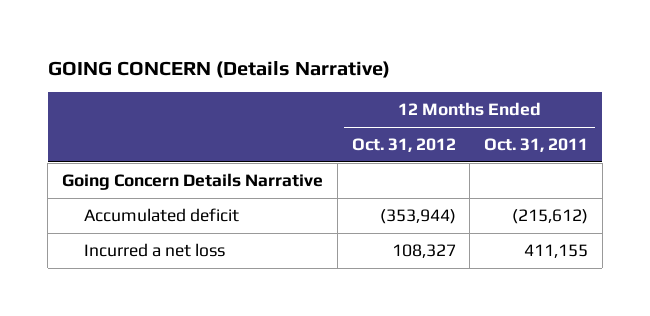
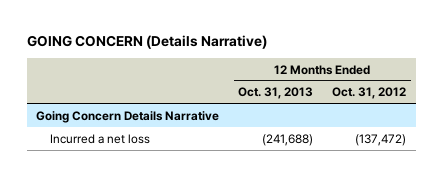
[484,137,589,152] Oct. 31, 2011 -> none
none -> [238,87,314,100] Oct. 31, 2013
[83,207,239,222] Accumulated deficit -> none
[391,243,456,258] 108,327 -> [355,133,407,146] (137,472)

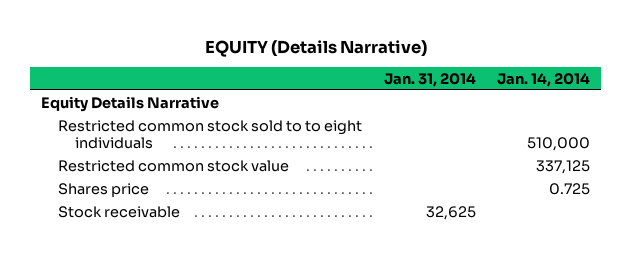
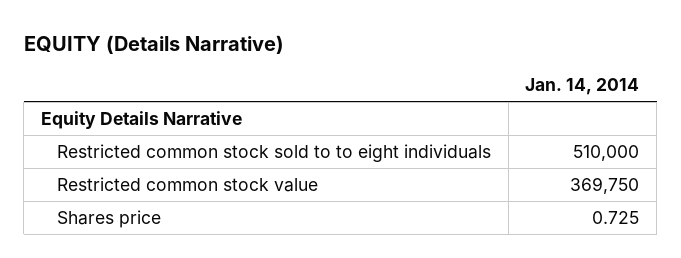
[383,72,476,87] Jan. 31, 2014 -> none
[536,159,591,174] 337,125 -> [570,176,640,194] 369,750
[57,205,180,218] Stock receivable -> none

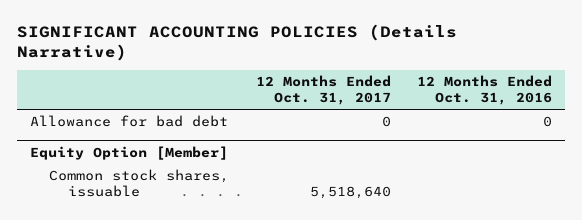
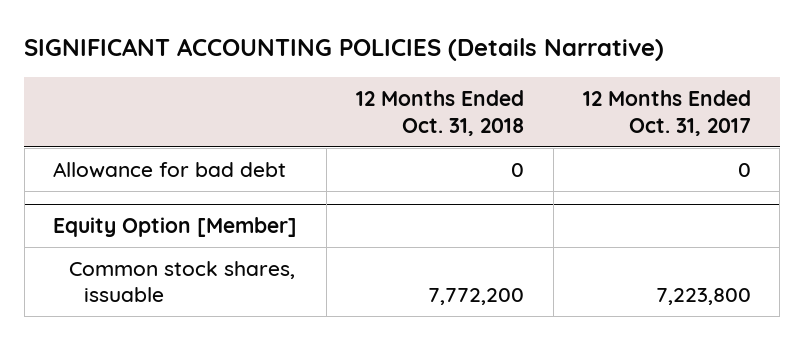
[417,75,553,106] 12 Months Ended Oct. 31, 2016 -> none
none -> [356,90,525,136] 12 Months Ended Oct. 31, 2018
[309,186,391,200] 5,518,640 -> [655,288,751,306] 7,223,800

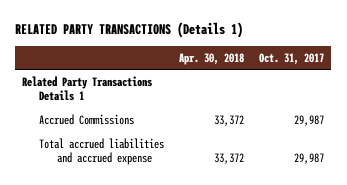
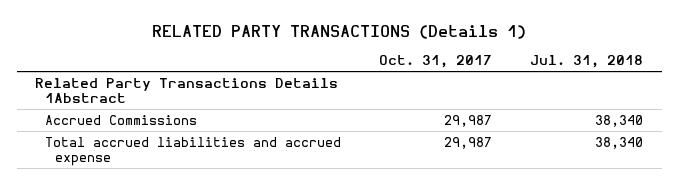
[179,52,245,65] Apr. 30, 2018 -> none
none -> [530,55,644,69] Jul. 31, 2018
[22,76,153,102] Related Party Transactions Details 1 -> [35,77,339,104] Related Party Transactions Details 1Abstract

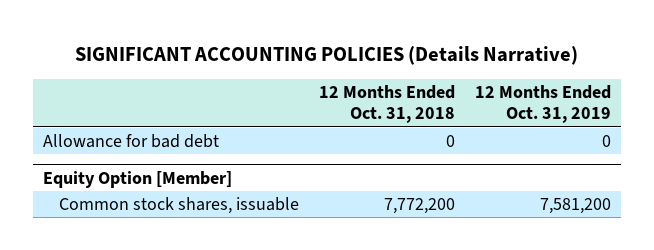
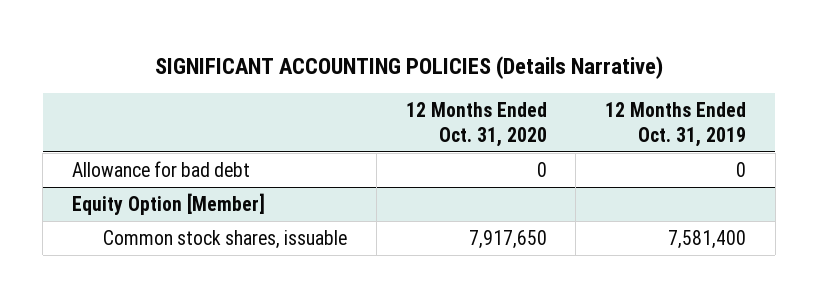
[319,84,456,124] 12 Months Ended Oct. 31, 2018 -> none
none -> [405,102,547,147] 12 Months Ended Oct. 31, 2020
[540,198,612,215] 7,581,200 -> [668,229,747,249] 7,581,400

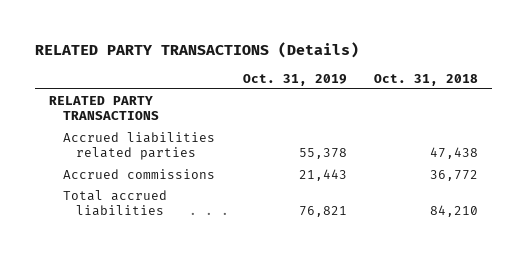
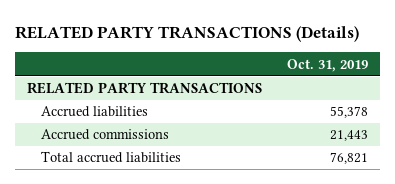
[374,73,479,86] Oct. 31, 2018 -> none
[62,132,215,161] Accrued liabilities related parties -> [40,106,148,118] Accrued liabilities

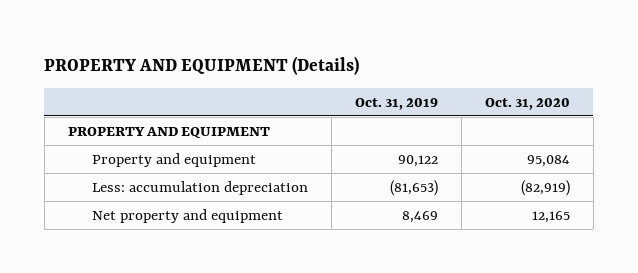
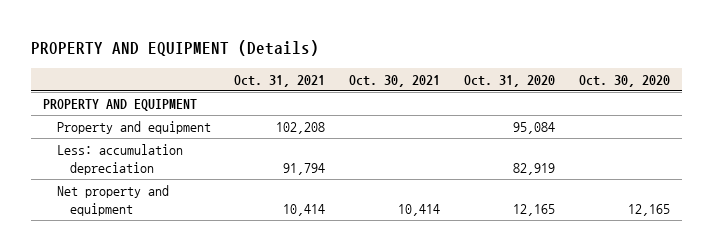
[354,97,438,110] Oct. 31, 2019 -> none
none -> [234,74,326,87] Oct. 31, 2021
none -> [349,74,441,87] Oct. 30, 2021
none -> [578,74,670,87] Oct. 30, 2020
[520,179,570,196] (82,919) -> [513,163,556,176] 82,919

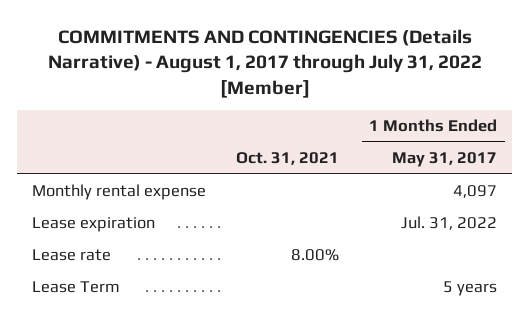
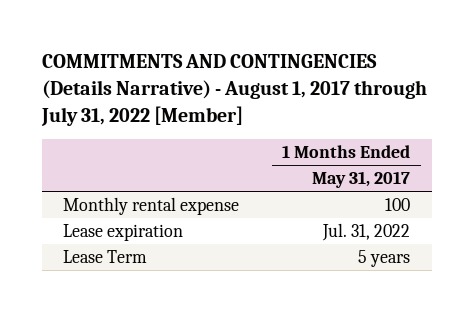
[236,152,340,166] Oct. 31, 2021 -> none
[453,185,498,199] 4,097 -> [385,197,411,211] 100
[32,249,112,262] Lease rate -> none

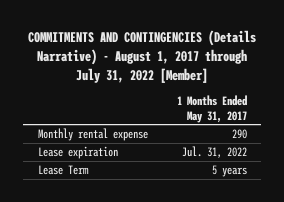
[385,197,411,211] 100 -> [231,129,247,140] 290

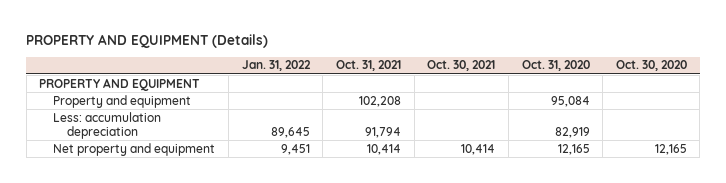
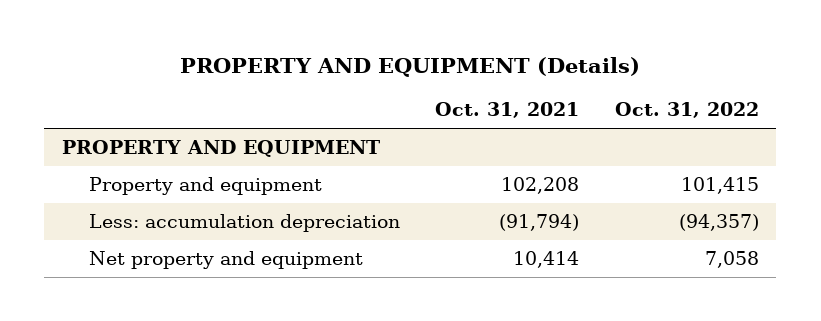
[241,60,311,72] Jan. 31, 2022 -> none
[427,60,496,72] Oct. 30, 2021 -> none
[521,60,590,72] Oct. 31, 2020 -> none
[615,60,687,72] Oct. 30, 2020 -> none
none -> [614,102,759,119] Oct. 31, 2022
[364,126,401,138] 91,794 -> [499,214,580,232] (91,794)

